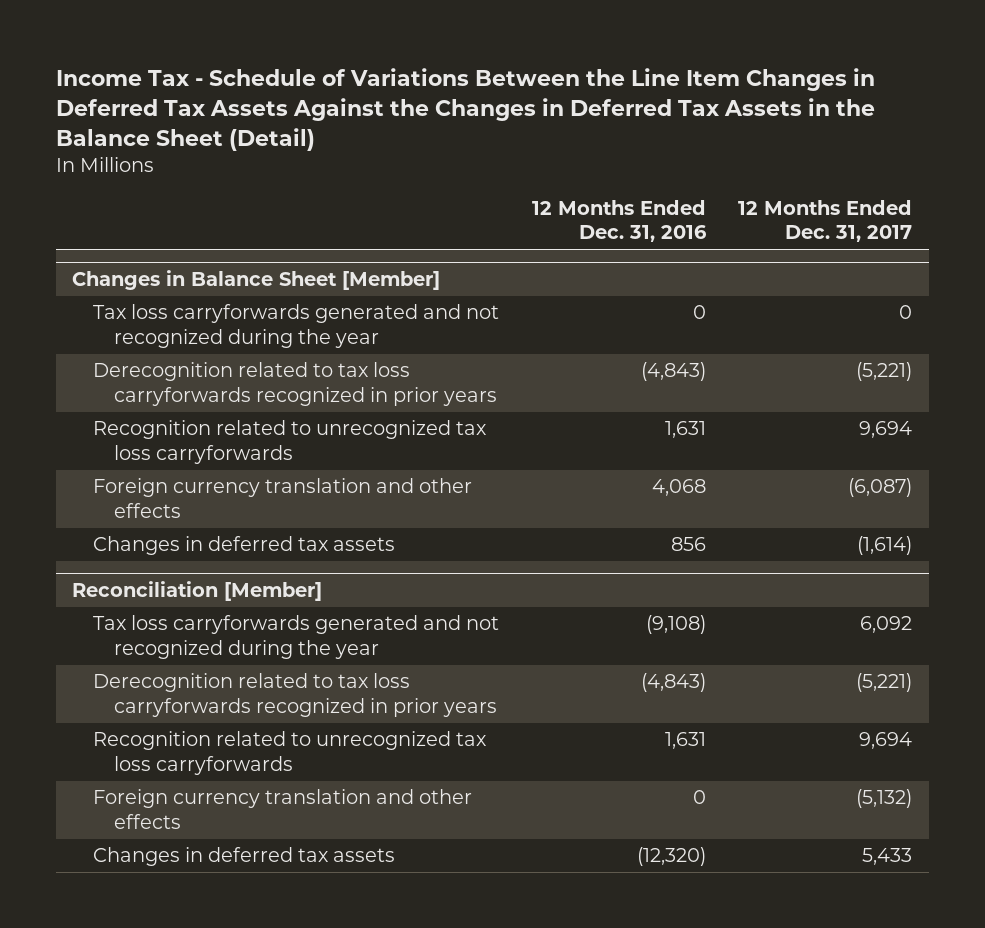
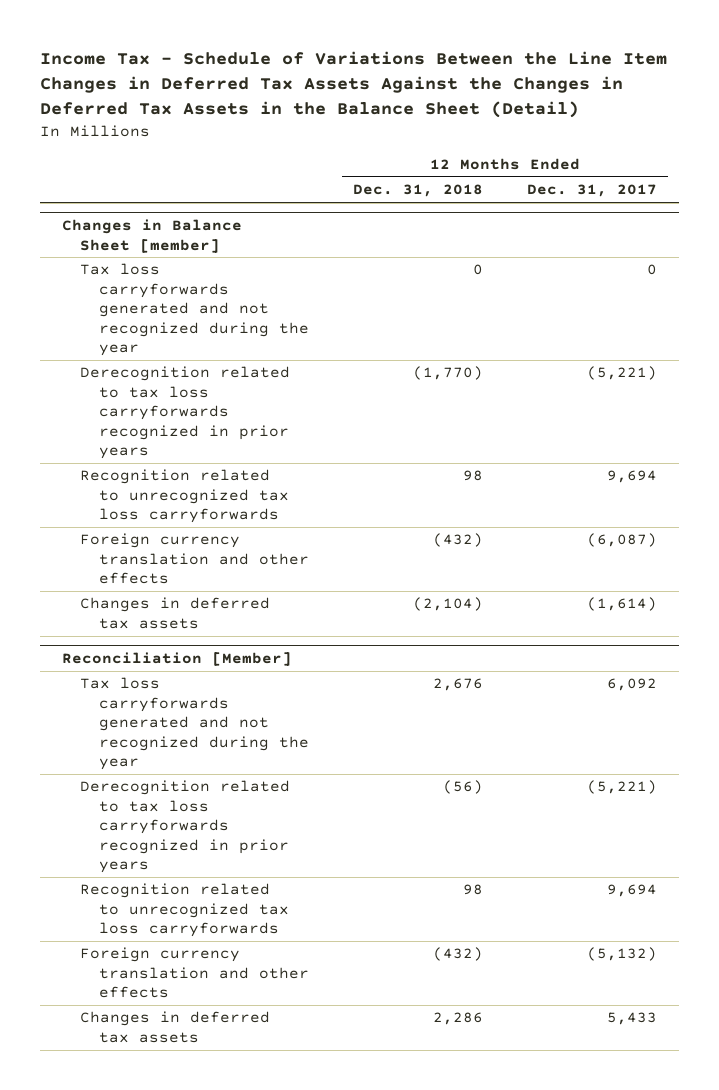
[531,199,707,243] 12 Months Ended Dec. 31, 2016 -> none
none -> [352,184,483,198] Dec. 31, 2018
[72,269,441,290] Changes in Balance Sheet [Member] -> [61,219,242,253] Changes in Balance Sheet [member]

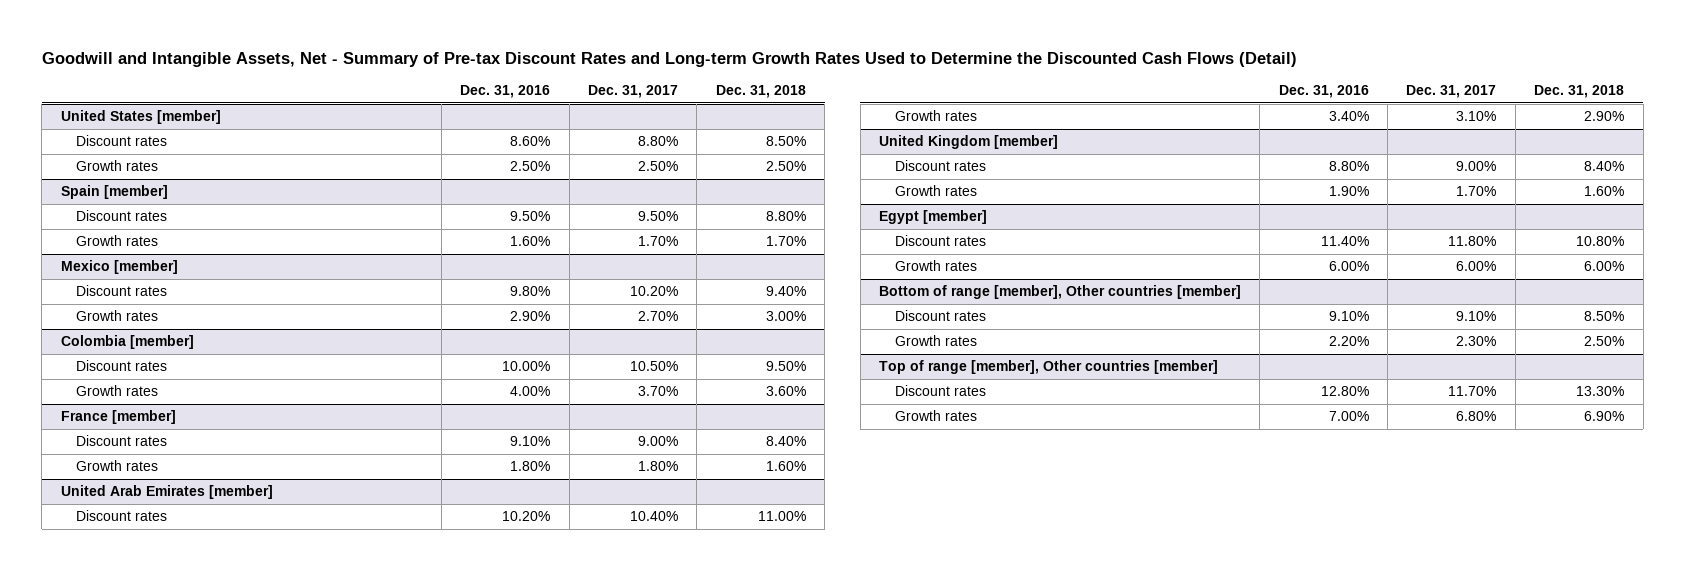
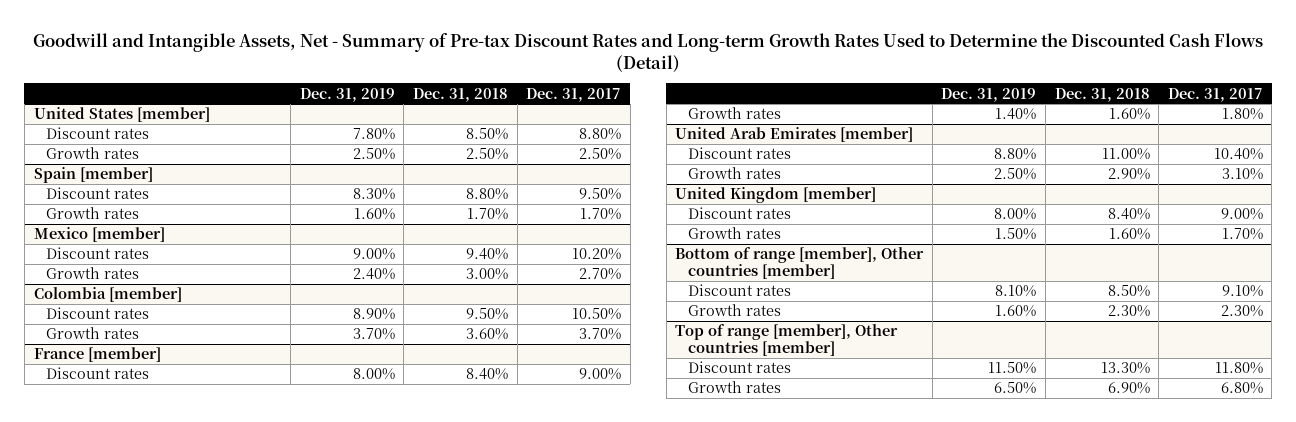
[460,85,551,99] Dec. 31, 2016 -> none
none -> [299,87,395,102] Dec. 31, 2019
[879,210,988,225] Egypt [member] -> none
[894,235,986,247] Discount rates -> none
[894,260,977,272] Growth rates -> none
[1584,336,1625,347] 2.50% -> [1107,305,1150,318] 2.30%
[1448,386,1497,397] 11.70% -> [1214,362,1263,375] 11.80%

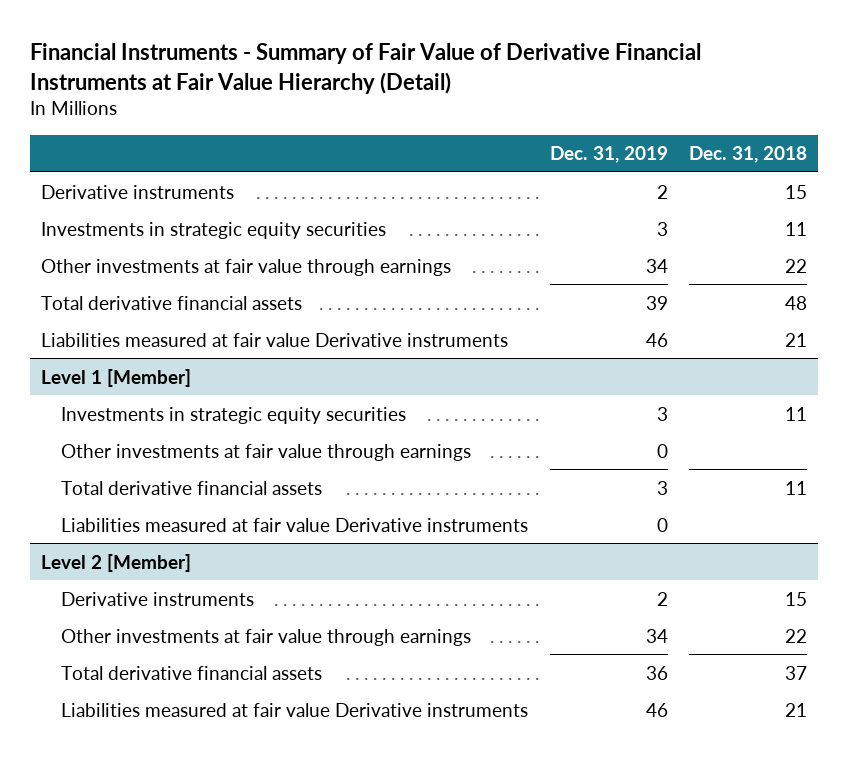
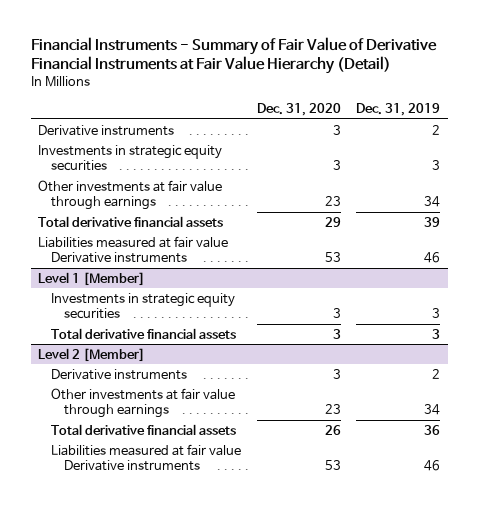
[689,146,808,164] Dec. 31, 2018 -> none
none -> [256,103,341,117] Dec. 31, 2020
[61,443,472,461] Other investments at fair value through earnings -> none
[61,517,529,532] Liabilities measured at fair value Derivative instruments -> none

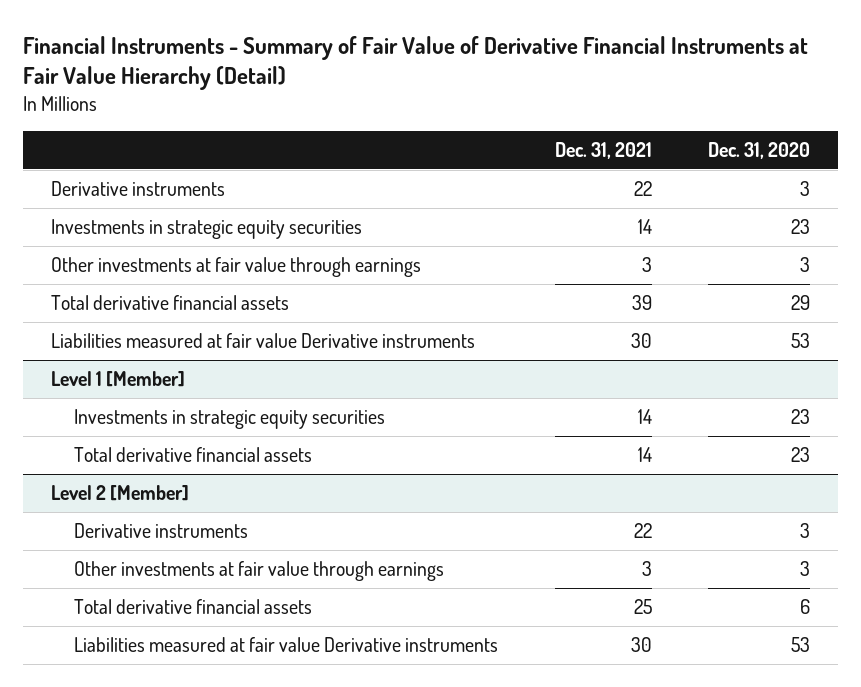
[356,103,441,117] Dec. 31, 2019 -> none
none -> [554,141,652,159] Dec. 31, 2021
[332,160,341,171] 3 -> [790,219,810,235] 23
[324,196,341,207] 23 -> [799,257,810,273] 3
[332,308,341,319] 3 -> [790,409,810,425] 23
[332,328,341,339] 3 -> [790,447,810,463] 23
[324,404,341,415] 23 -> [799,561,810,577] 3
[324,424,341,435] 26 -> [799,599,810,615] 6

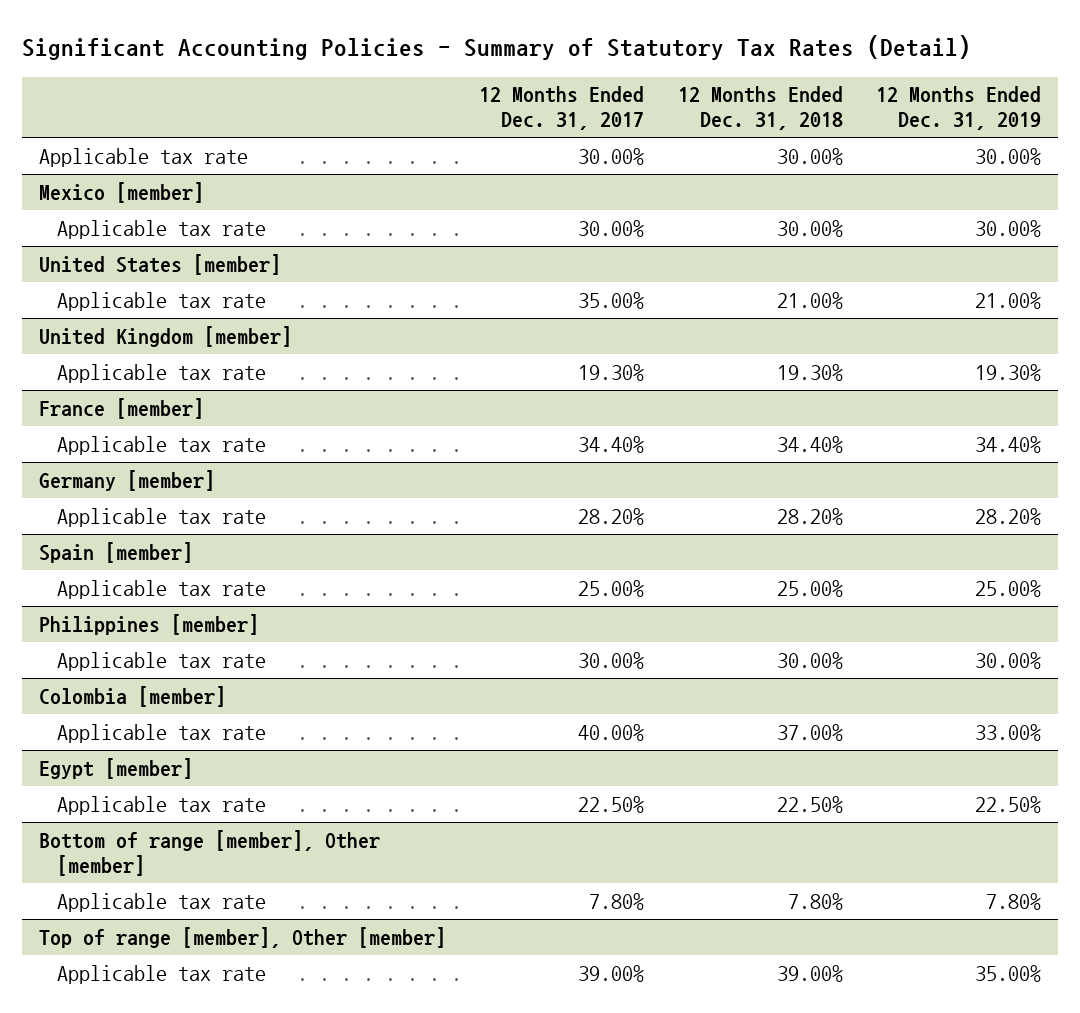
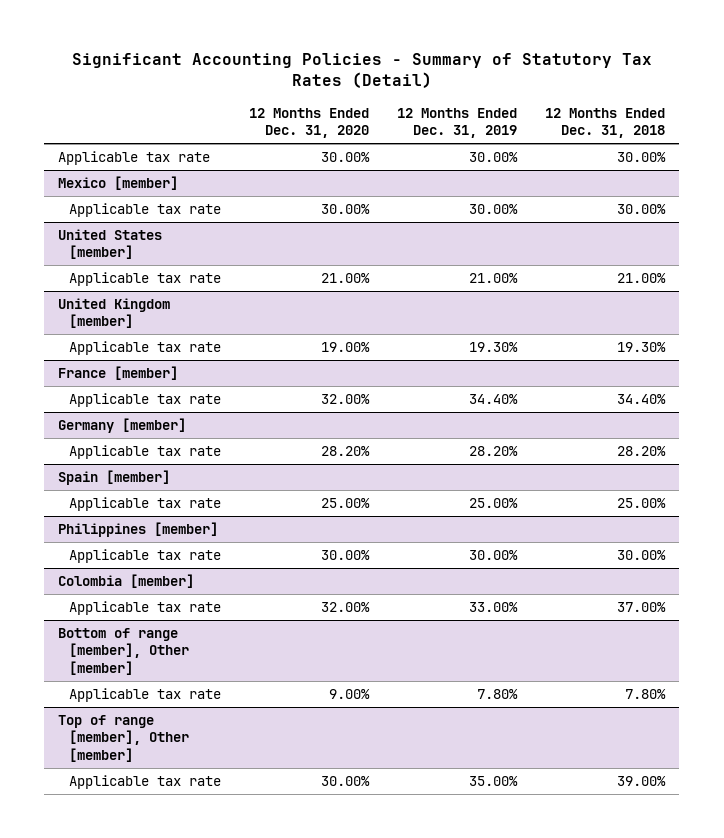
[479,86,645,131] 12 Months Ended Dec. 31, 2017 -> none
none -> [249,107,370,139] 12 Months Ended Dec. 31, 2020
[38,757,193,779] Egypt [member] -> none
[57,795,267,815] Applicable tax rate -> none

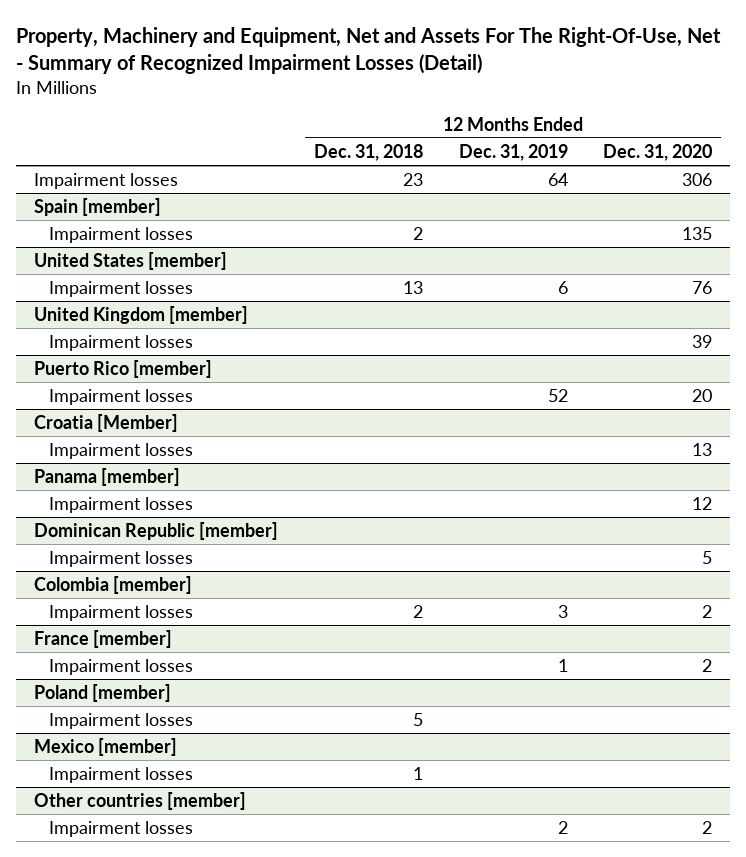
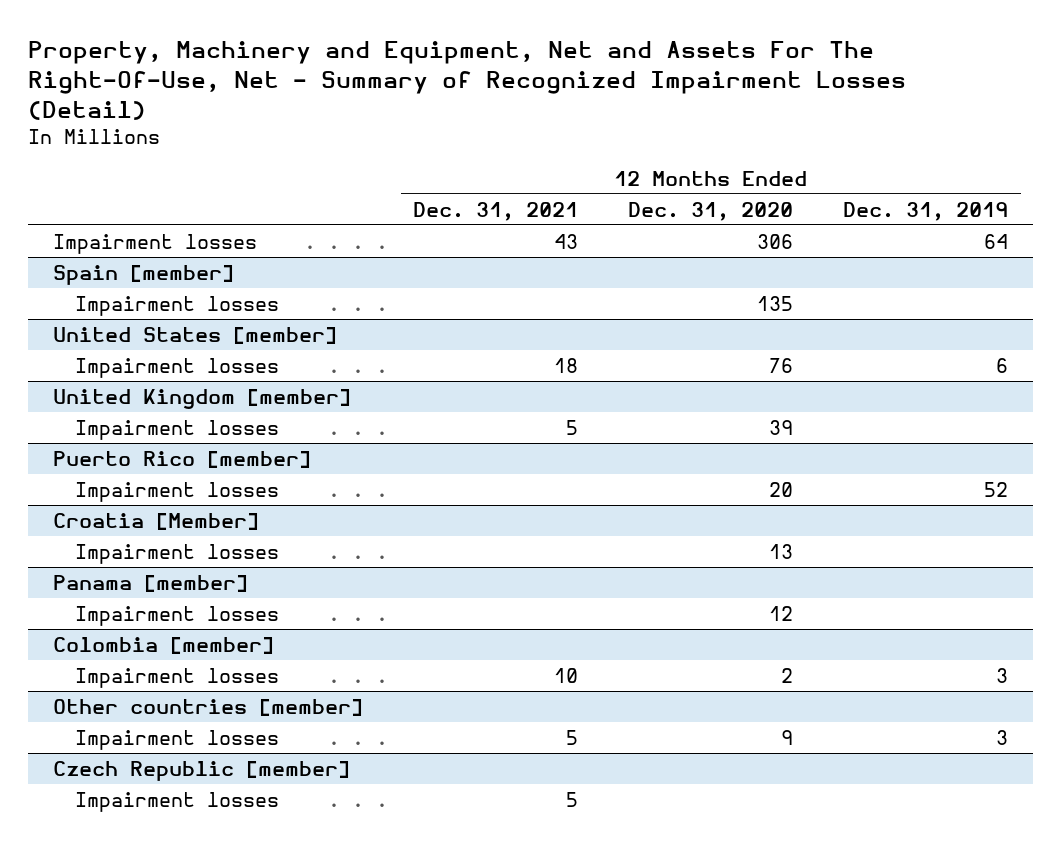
[313,143,423,161] Dec. 31, 2018 -> none
none -> [413,201,579,221] Dec. 31, 2021
[34,521,279,540] Dominican Republic [member] -> none
[49,550,194,567] Impairment losses -> none
[34,629,173,648] France [member] -> none
[49,658,194,675] Impairment losses -> none
[34,683,172,702] Poland [member] -> none
[49,712,194,729] Impairment losses -> none
[34,737,178,756] Mexico [member] -> none
[49,766,194,783] Impairment losses -> none
[557,820,568,834] 2 -> [996,729,1009,745] 3
[702,820,713,834] 2 -> [781,729,794,745] 9
none -> [53,760,351,781] Czech Republic [member]
none -> [74,791,279,812] Impairment losses

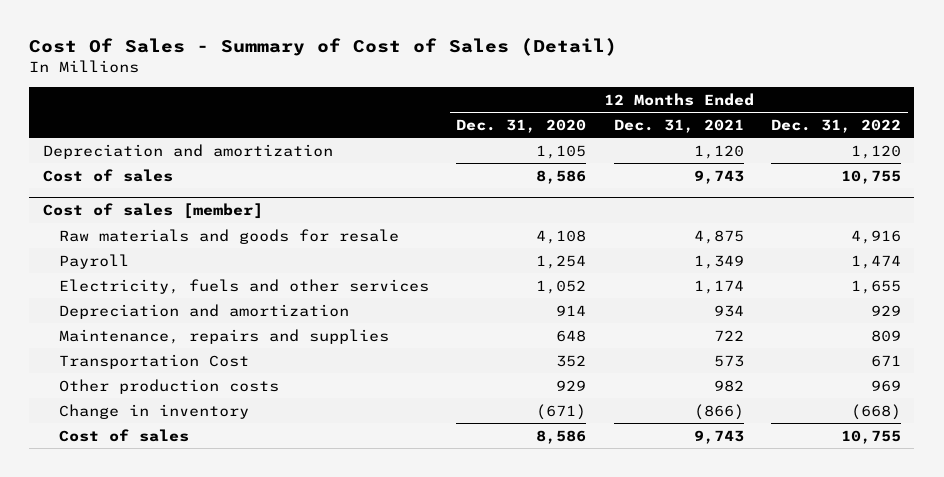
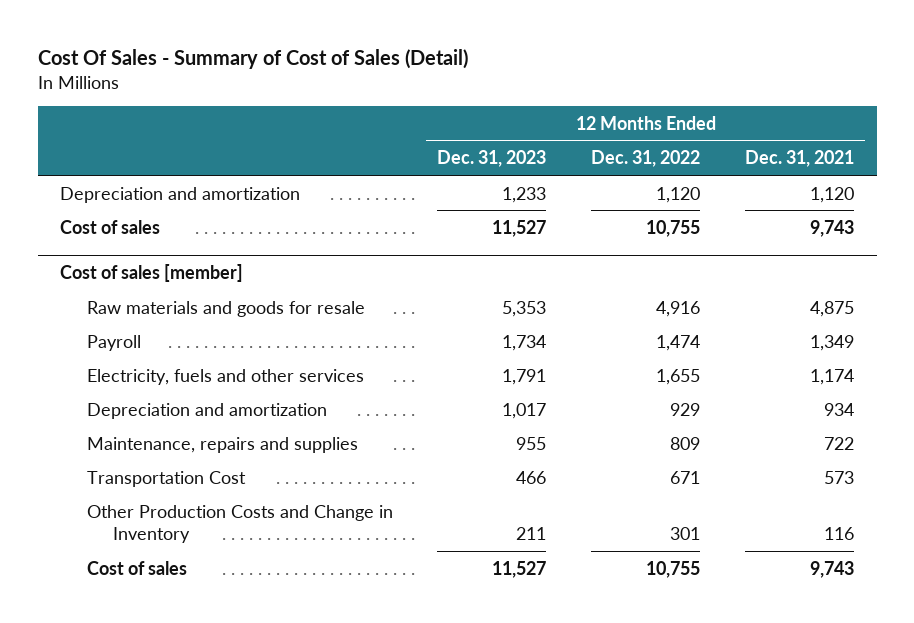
[456,118,587,133] Dec. 31, 2020 -> none
none -> [437,150,547,168] Dec. 31, 2023
[59,378,280,394] Other production costs -> none
[59,403,250,419] Change in inventory -> none
none -> [86,504,393,544] Other Production Costs and Change in Inventory

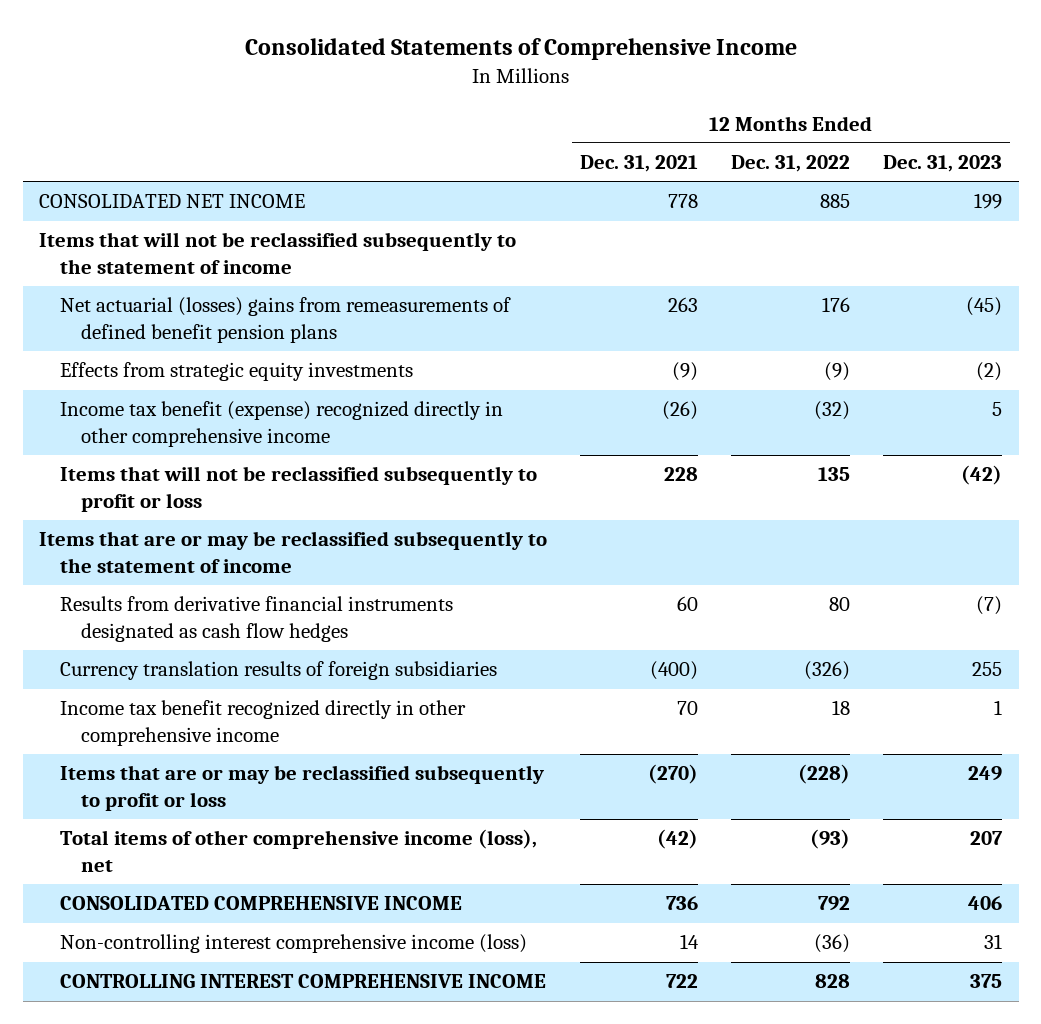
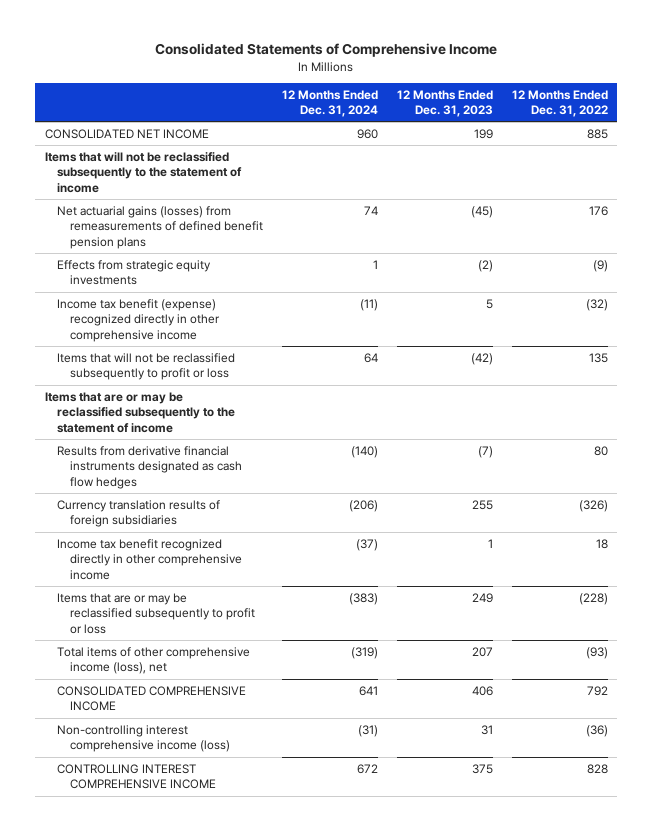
[580,155,699,173] Dec. 31, 2021 -> none
none -> [281,89,378,118] 12 Months Ended Dec. 31, 2024
[60,297,512,343] Net actuarial (losses) gains from remeasurements of defined benefit pension plans -> [57,205,263,249] Net actuarial gains (losses) from remeasurements of defined benefit pension plans

